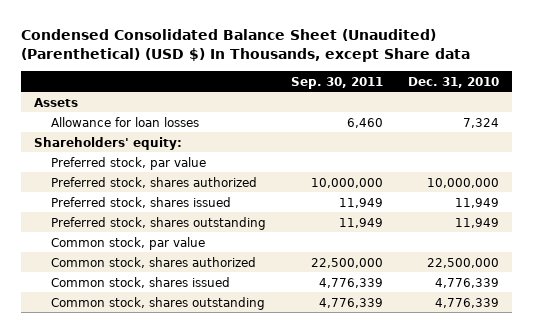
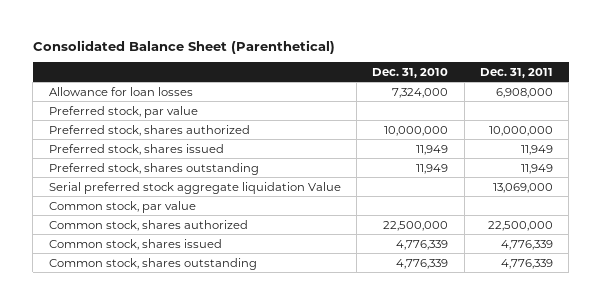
[21,29,471,62] Condensed Consolidated Balance Sheet (Unaudited) (Parenthetical) (USD $) In Thousands, except Share data -> [32,39,335,54] Consolidated Balance Sheet (Parenthetical)
[291,76,384,89] Sep. 30, 2011 -> none
none -> [480,67,554,78] Dec. 31, 2011
[33,97,78,107] Assets -> none
[33,136,182,150] Shareholders' equity: -> none
[463,117,500,128] 7,324 -> [392,87,449,98] 7,324,000
none -> [48,181,341,194] Serial preferred stock aggregate liquidation Value

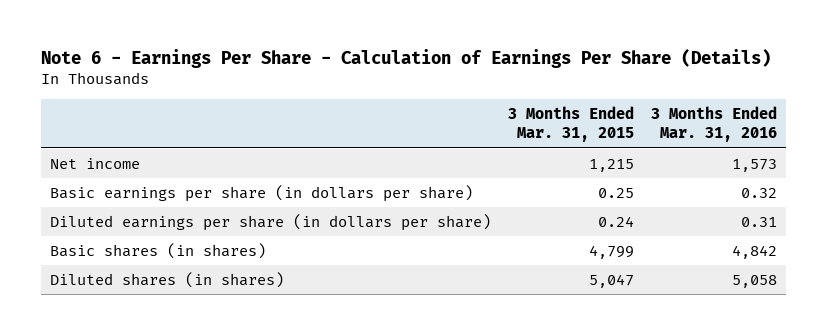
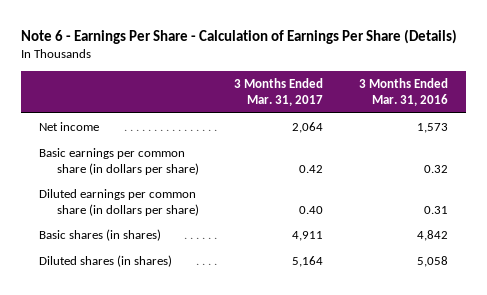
[508,106,635,143] 3 Months Ended Mar. 31, 2015 -> none
none -> [234,78,324,106] 3 Months Ended Mar. 31, 2017
[49,184,473,202] Basic earnings per share (in dollars per share) -> [39,147,199,175] Basic earnings per common share (in dollars per share)
[49,213,491,231] Diluted earnings per share (in dollars per share) -> [39,188,199,216] Diluted earnings per common share (in dollars per share)

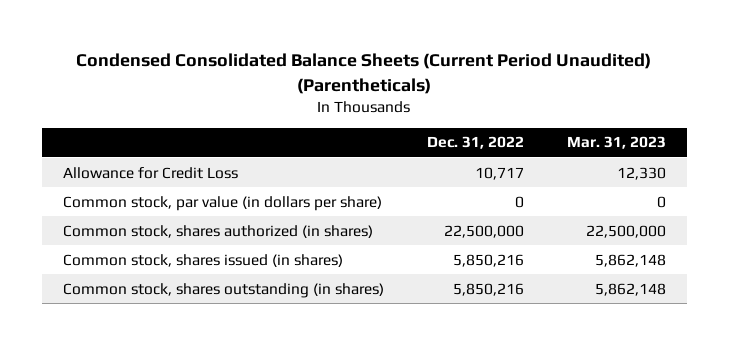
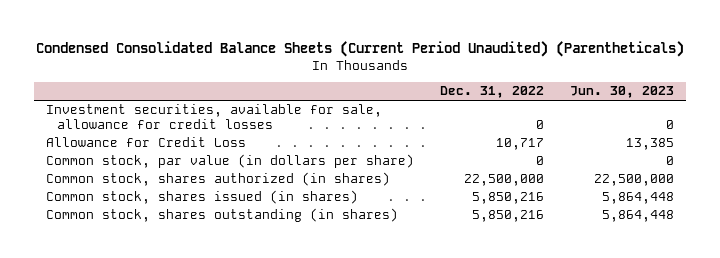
[566,136,666,150] Mar. 31, 2023 -> none
none -> [569,86,674,99] Jun. 30, 2023
none -> [46,104,383,129] Investment securities, available for sale, allowance for credit losses

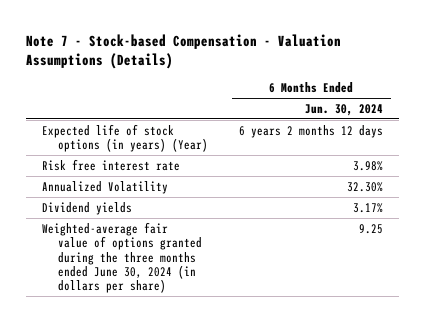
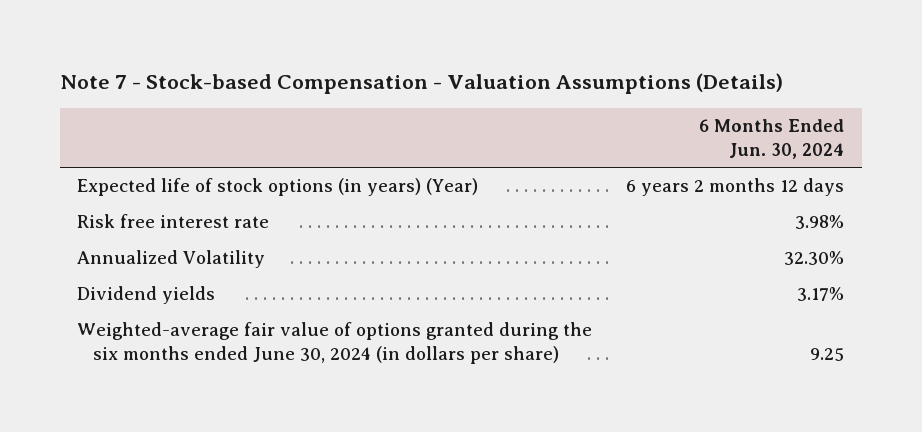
[42,221,202,294] Weighted-average fair value of options granted during the three months ended June 30, 2024 (in dollars per share) -> [77,322,593,365] Weighted-average fair value of options granted during the six months ended June 30, 2024 (in dollars per share)

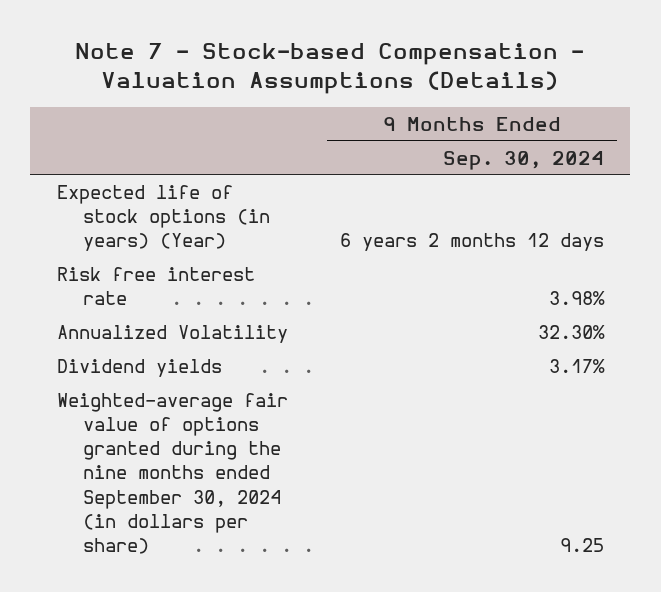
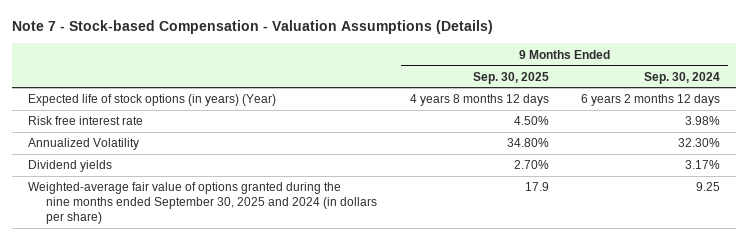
none -> [472,71,549,84] Sep. 30, 2025
[56,392,288,554] Weighted-average fair value of options granted during the nine months ended September 30, 2024 (in dollars per share) -> [28,182,377,225] Weighted-average fair value of options granted during the nine months ended September 30, 2025 and 2024 (in dollars per share)

